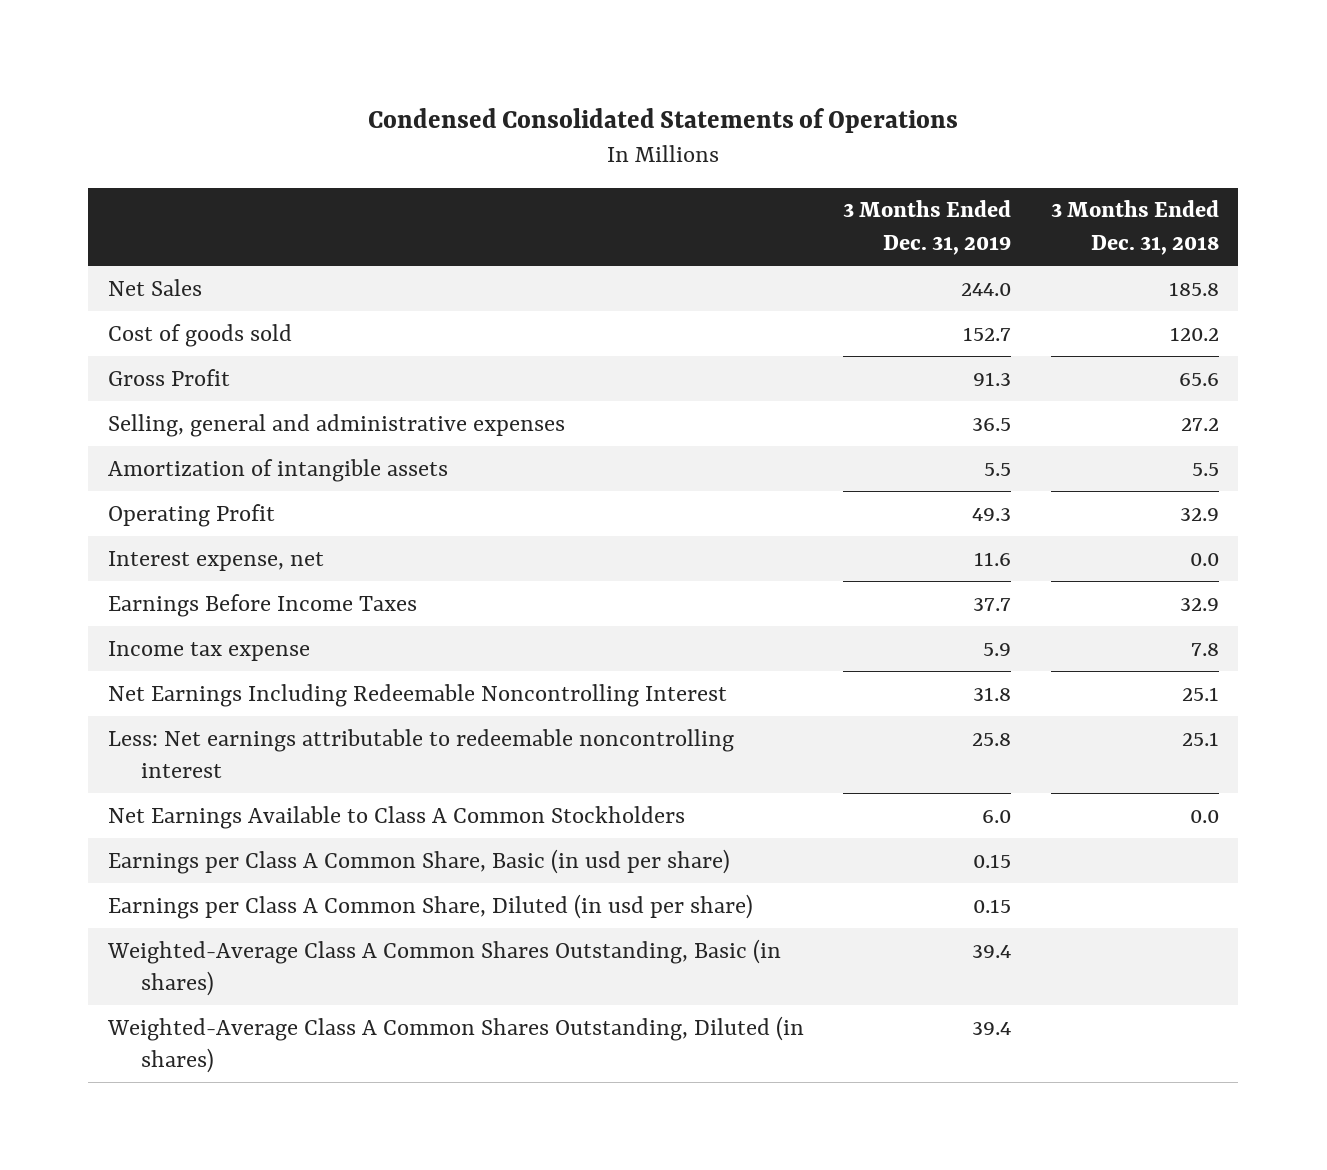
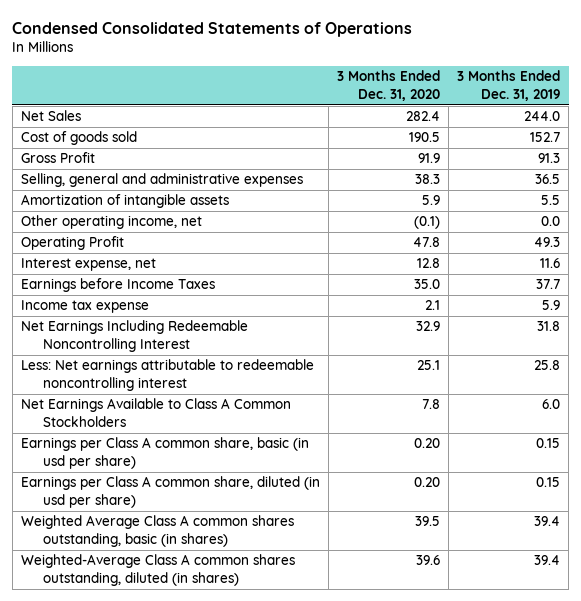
[1050,200,1219,255] 3 Months Ended Dec. 31, 2018 -> none
none -> [337,70,441,101] 3 Months Ended Dec. 31, 2020
none -> [20,215,202,230] Other operating income, net
[108,593,418,617] Earnings Before Income Taxes -> [20,278,215,293] Earnings before Income Taxes
[108,848,731,874] Earnings per Class A Common Share, Basic (in usd per share) -> [20,437,309,470] Earnings per Class A common share, basic (in usd per share)
[108,893,754,919] Earnings per Class A Common Share, Diluted (in usd per share) -> [20,476,320,509] Earnings per Class A common share, diluted (in usd per share)
[107,938,782,997] Weighted-Average Class A Common Shares Outstanding, Basic (in shares) -> [20,515,294,548] Weighted Average Class A common shares outstanding, basic (in shares)
[107,1015,805,1074] Weighted-Average Class A Common Shares Outstanding, Diluted (in shares) -> [20,554,295,587] Weighted-Average Class A common shares outstanding, diluted (in shares)

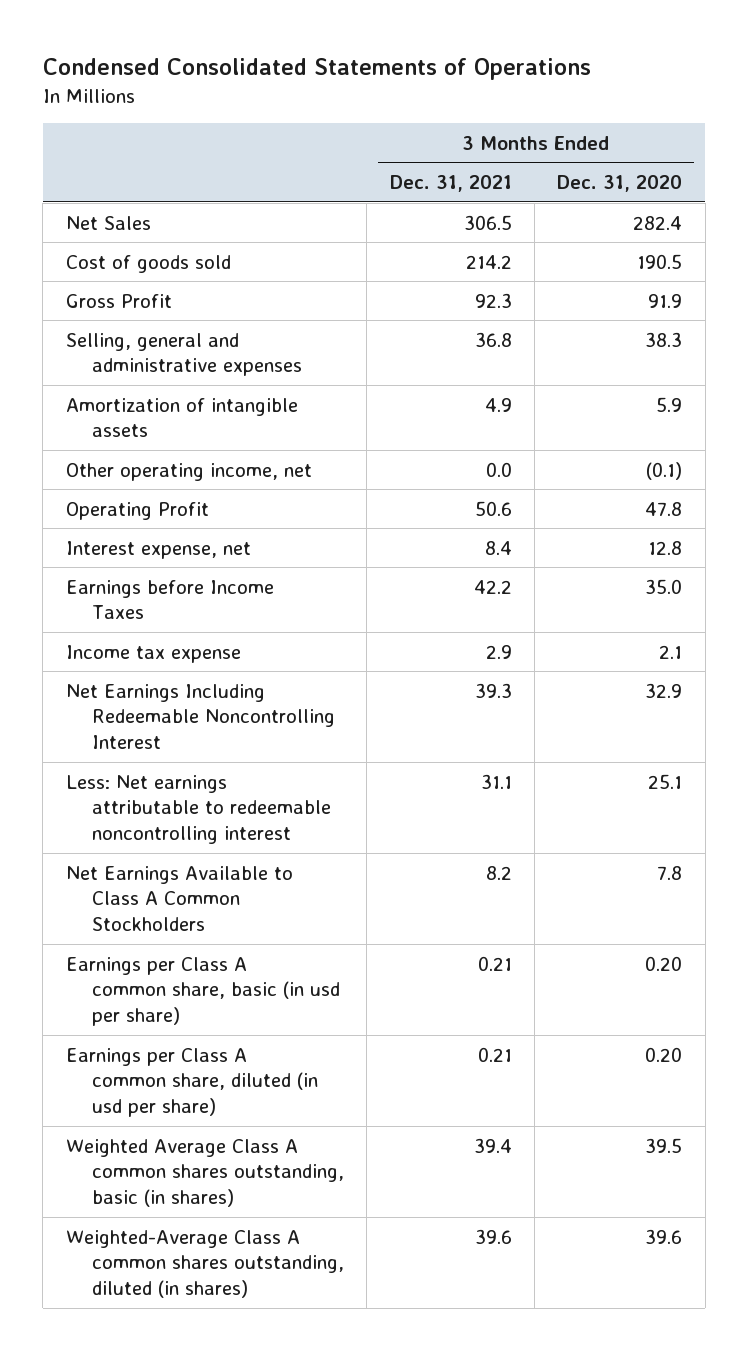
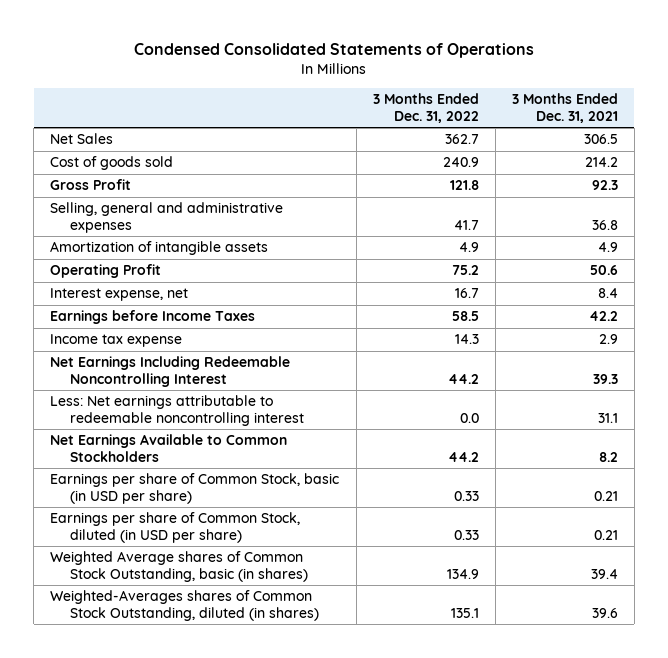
[557,175,683,193] Dec. 31, 2020 -> none
none -> [372,92,479,123] 3 Months Ended Dec. 31, 2022
[65,462,312,481] Other operating income, net -> none
[65,865,293,932] Net Earnings Available to Class A Common Stockholders -> [50,434,288,462] Net Earnings Available to Common Stockholders
[65,956,340,1027] Earnings per Class A common share, basic (in usd per share) -> [50,473,340,504] Earnings per share of Common Stock, basic (in USD per share)
[65,1047,318,1118] Earnings per Class A common share, diluted (in usd per share) -> [50,512,301,543] Earnings per share of Common Stock, diluted (in USD per share)
[65,1138,344,1208] Weighted Average Class A common shares outstanding, basic (in shares) -> [50,551,308,582] Weighted Average shares of Common Stock Outstanding, basic (in shares)
[65,1229,344,1299] Weighted-Average Class A common shares outstanding, diluted (in shares) -> [50,590,319,621] Weighted-Averages shares of Common Stock Outstanding, diluted (in shares)

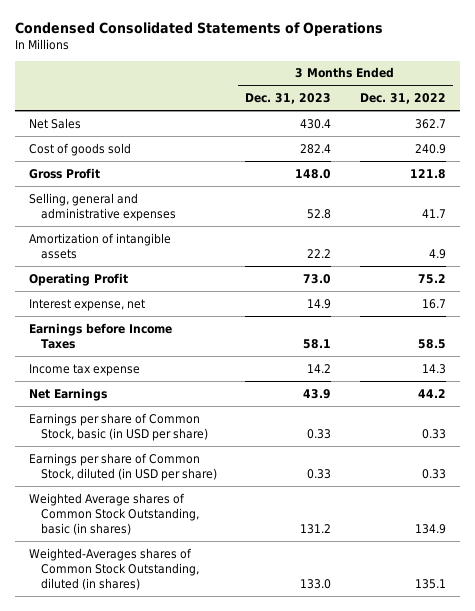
[511,92,618,123] 3 Months Ended Dec. 31, 2021 -> none
none -> [245,93,332,105] Dec. 31, 2023
[50,356,291,387] Net Earnings Including Redeemable Noncontrolling Interest -> none
[50,395,304,426] Less: Net earnings attributable to redeemable noncontrolling interest -> none
[50,434,288,462] Net Earnings Available to Common Stockholders -> [28,387,107,401] Net Earnings

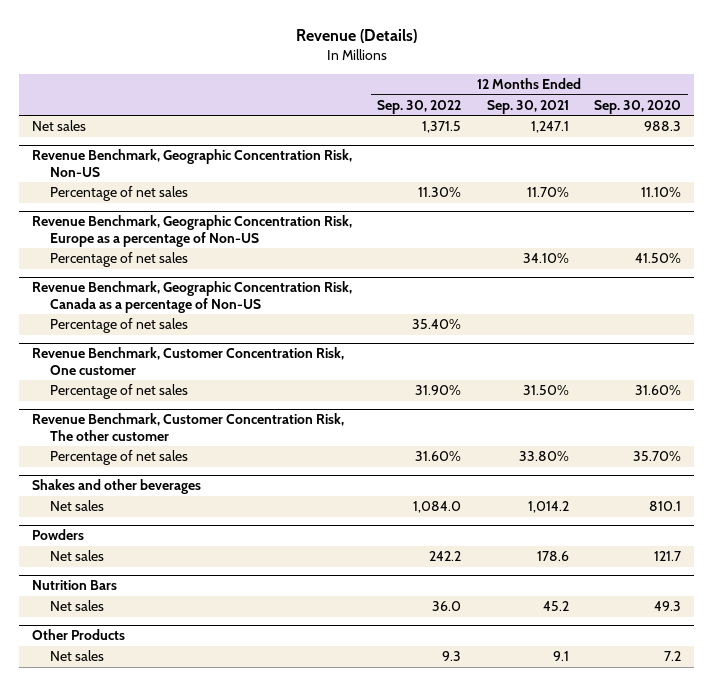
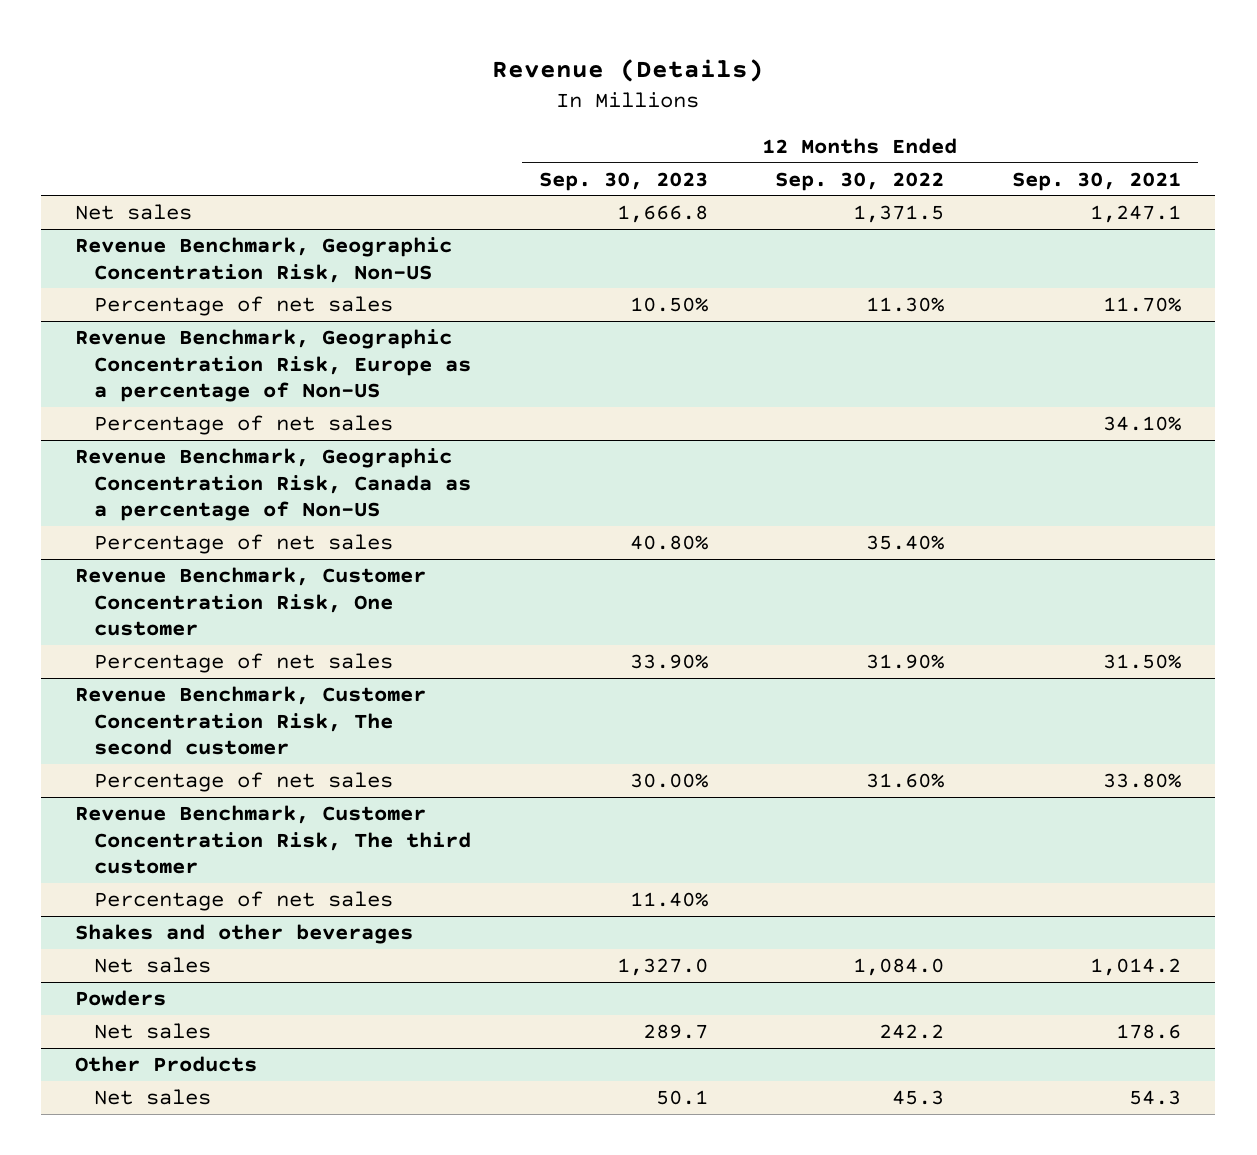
[594,99,682,114] Sep. 30, 2020 -> none
none -> [538,171,708,191] Sep. 30, 2023
[32,413,345,441] Revenue Benchmark, Customer Concentration Risk, The other customer -> [75,685,427,756] Revenue Benchmark, Customer Concentration Risk, The second customer
none -> [75,804,471,875] Revenue Benchmark, Customer Concentration Risk, The third customer
none -> [93,890,393,911] Percentage of net sales
[32,580,118,591] Nutrition Bars -> none
[50,600,105,612] Net sales -> none
[442,651,462,662] 9.3 -> [892,1089,945,1105] 45.3
[552,651,569,662] 9.1 -> [1129,1089,1182,1105] 54.3

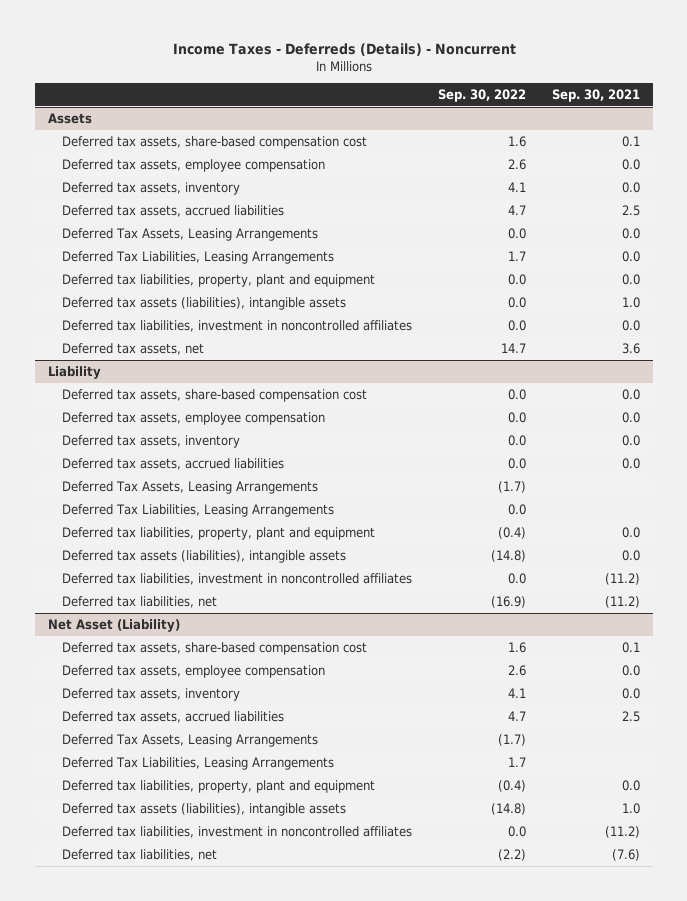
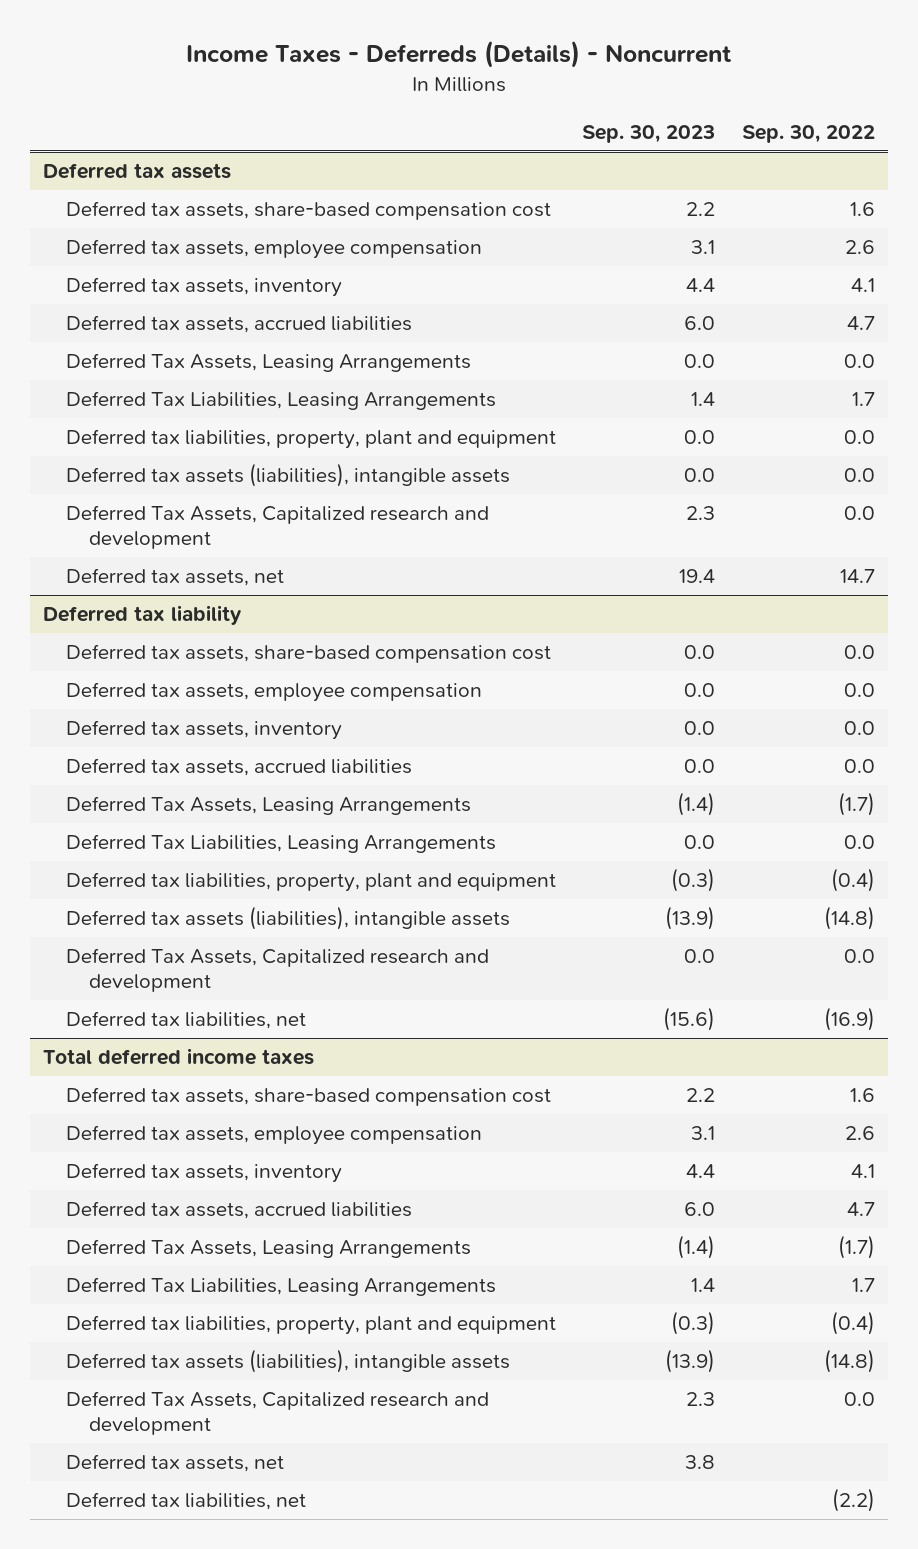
[551,88,640,102] Sep. 30, 2021 -> none
none -> [582,124,716,143] Sep. 30, 2023
[47,112,92,124] Assets -> [42,163,231,180] Deferred tax assets
[61,319,412,332] Deferred tax liabilities, investment in noncontrolled affiliates -> none
none -> [65,505,489,549] Deferred Tax Assets, Capitalized research and development
[47,365,101,379] Liability -> [42,605,242,626] Deferred tax liability
[61,572,412,585] Deferred tax liabilities, investment in noncontrolled affiliates -> none
none -> [65,948,489,992] Deferred Tax Assets, Capitalized research and development
[47,618,180,632] Net Asset (Liability) -> [42,1048,314,1066] Total deferred income taxes
[61,825,412,838] Deferred tax liabilities, investment in noncontrolled affiliates -> none
none -> [65,1391,489,1435] Deferred Tax Assets, Capitalized research and development
none -> [65,1454,284,1473] Deferred tax assets, net

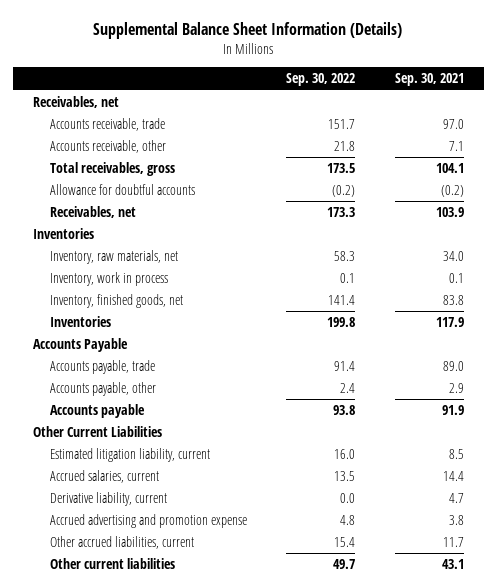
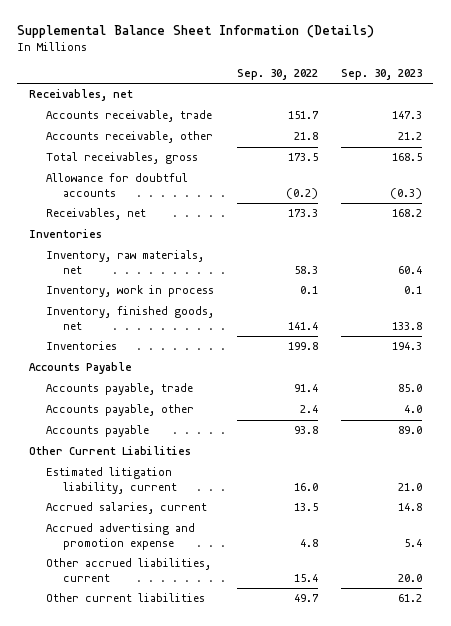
[394,73,464,87] Sep. 30, 2021 -> none
none -> [340,69,422,81] Sep. 30, 2023
[49,492,167,507] Derivative liability, current -> none

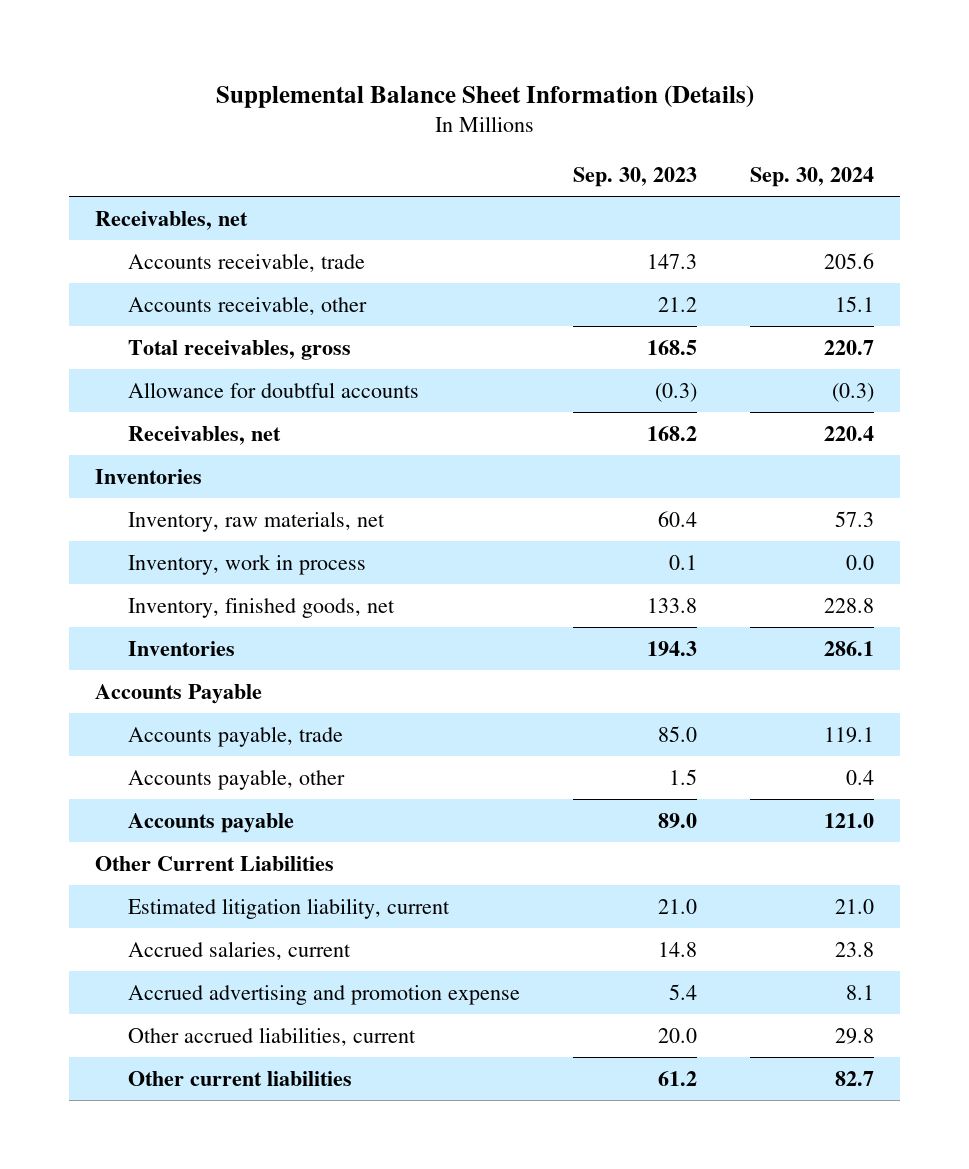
[237,69,319,81] Sep. 30, 2022 -> none
none -> [749,167,874,188] Sep. 30, 2024
[403,405,422,414] 4.0 -> [668,768,697,785] 1.5

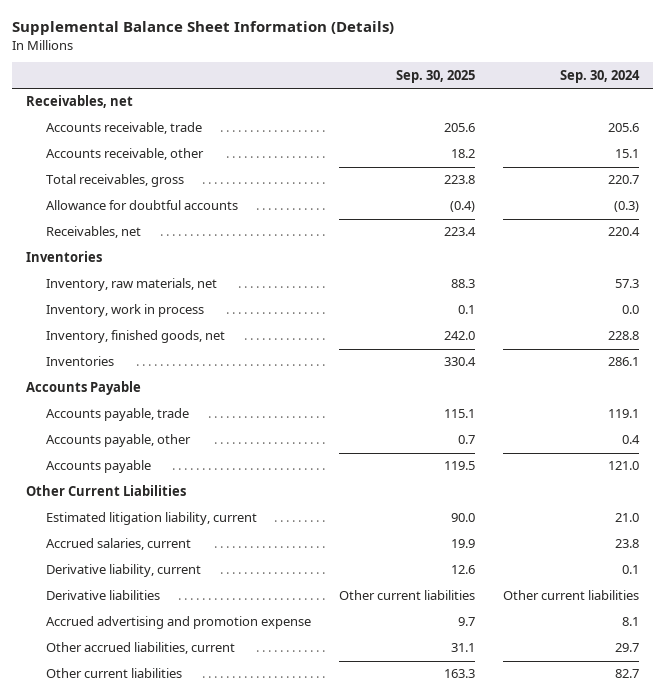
[572,167,697,188] Sep. 30, 2023 -> none
none -> [396,69,476,83] Sep. 30, 2025
none -> [46,564,202,578] Derivative liability, current
none -> [46,590,161,601] Derivative liabilities
[834,1027,874,1044] 29.8 -> [615,643,640,653] 29.7

